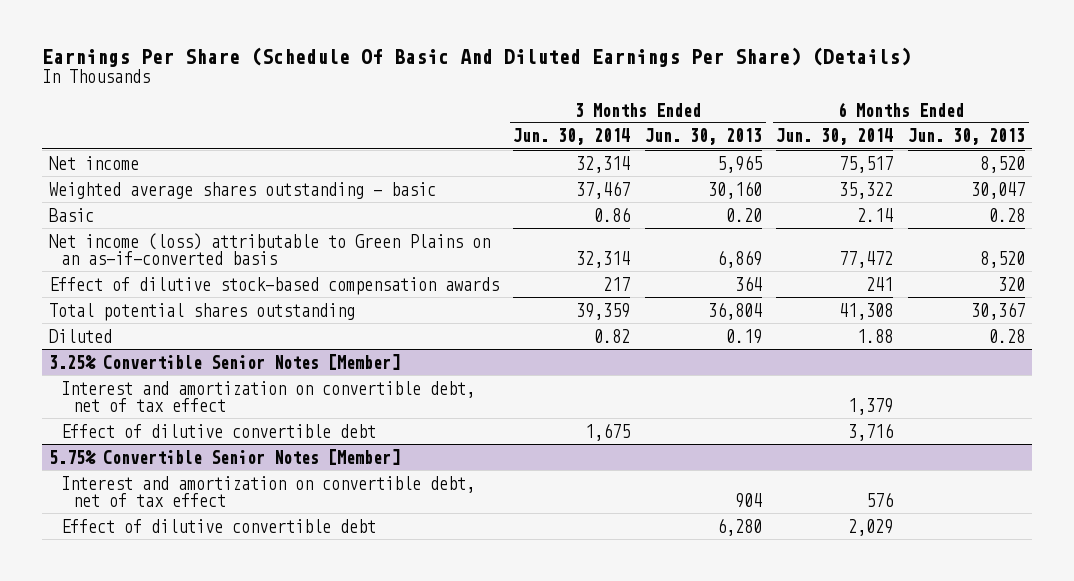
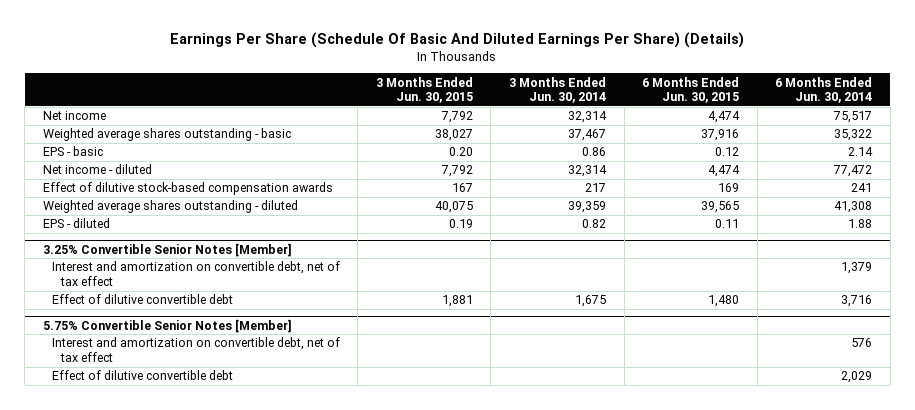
[644,128,762,146] Jun. 30, 2013 -> none
[907,128,1025,146] Jun. 30, 2013 -> none
none -> [375,76,473,104] 3 Months Ended Jun. 30, 2015
none -> [642,76,740,104] 6 Months Ended Jun. 30, 2015
[48,207,94,222] Basic -> [42,146,103,157] EPS - basic
[48,232,490,265] Net income (loss) attributable to Green Plains on an as-if-converted basis -> [42,164,152,175] Net income - diluted
[48,302,355,321] Total potential shares outstanding -> [42,200,298,214] Weighted average shares outstanding - diluted
[48,328,112,343] Diluted -> [42,218,110,229] EPS - diluted

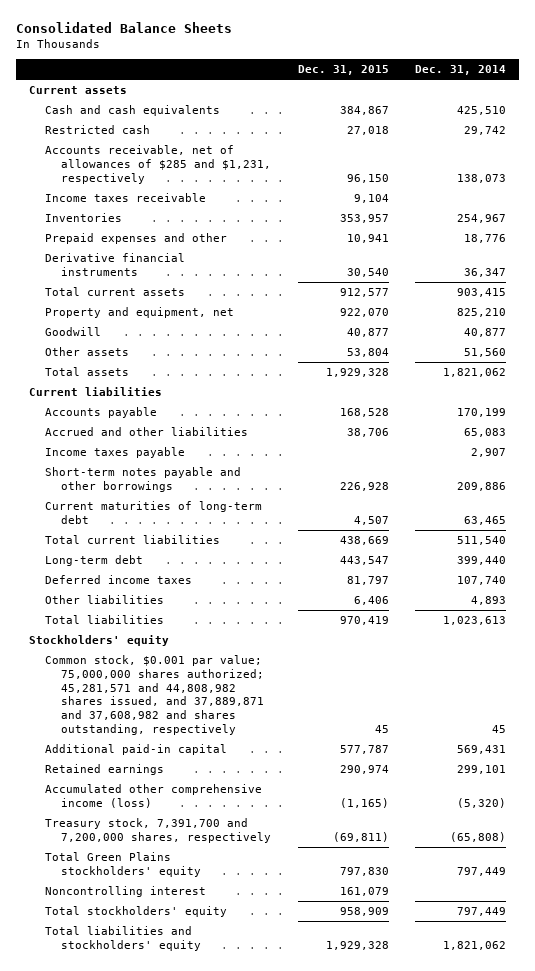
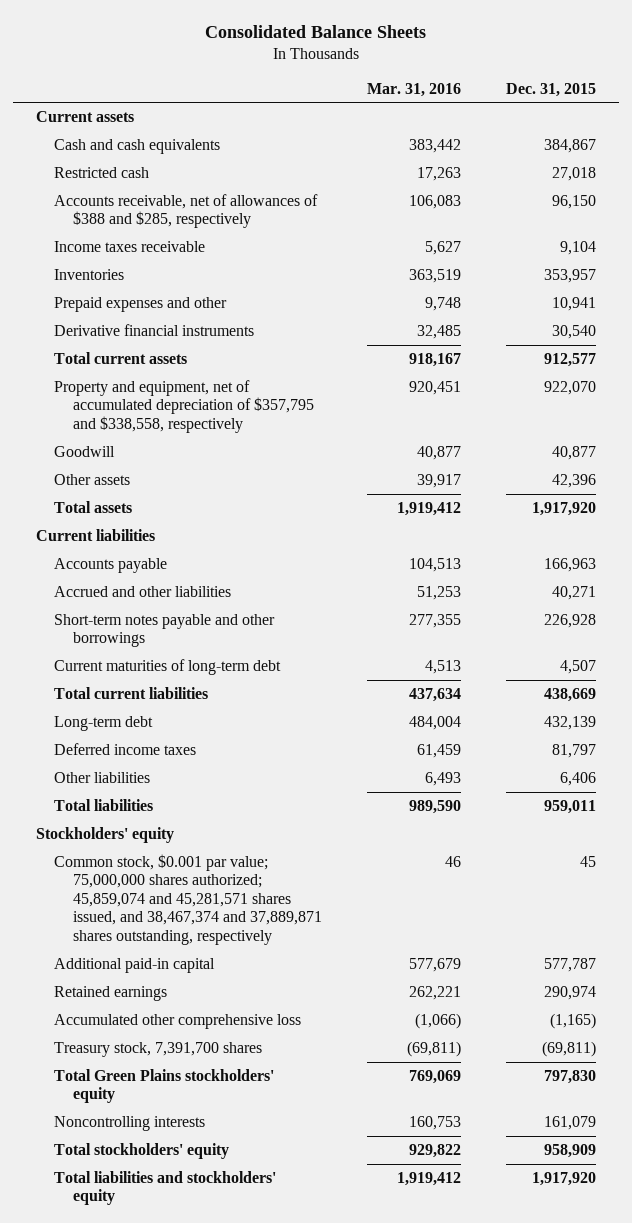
[415,65,507,76] Dec. 31, 2014 -> none
none -> [366,82,461,97] Mar. 31, 2016
[45,145,272,184] Accounts receivable, net of allowances of $285 and $1,231, respectively -> [54,193,319,229] Accounts receivable, net of allowances of $388 and $285, respectively
[45,307,235,319] Property and equipment, net -> [54,379,314,433] Property and equipment, net of accumulated depreciation of $357,795 and $338,558, respectively
[346,348,389,358] 53,804 -> [552,473,597,488] 42,396
[325,368,389,378] 1,929,328 -> [532,501,597,516] 1,917,920
[45,447,186,459] Income taxes payable -> none
[339,408,389,418] 168,528 -> [544,557,597,572] 166,963
[346,428,389,438] 38,706 -> [552,585,597,600] 40,271
[339,556,389,566] 443,547 -> [544,715,597,730] 432,139
[339,616,389,626] 970,419 -> [544,799,597,814] 959,011
[45,655,265,735] Common stock, $0.001 par value; 75,000,000 shares authorized; 45,281,571 and 44,808,982 shares issued, and 37,889,871 and 37,608,982 and shares outstanding, respectively -> [54,853,322,945] Common stock, $0.001 par value; 75,000,000 shares authorized; 45,859,074 and 45,281,571 shares issued, and 38,467,374 and 37,889,871 shares outstanding, respectively
[45,784,263,808] Accumulated other comprehensive income (loss) -> [54,1013,302,1029] Accumulated other comprehensive loss
[45,818,272,843] Treasury stock, 7,391,700 and 7,200,000 shares, respectively -> [54,1041,263,1057] Treasury stock, 7,391,700 shares
[45,886,207,898] Noncontrolling interest -> [54,1115,206,1131] Noncontrolling interests
[325,940,389,950] 1,929,328 -> [532,1171,597,1186] 1,917,920

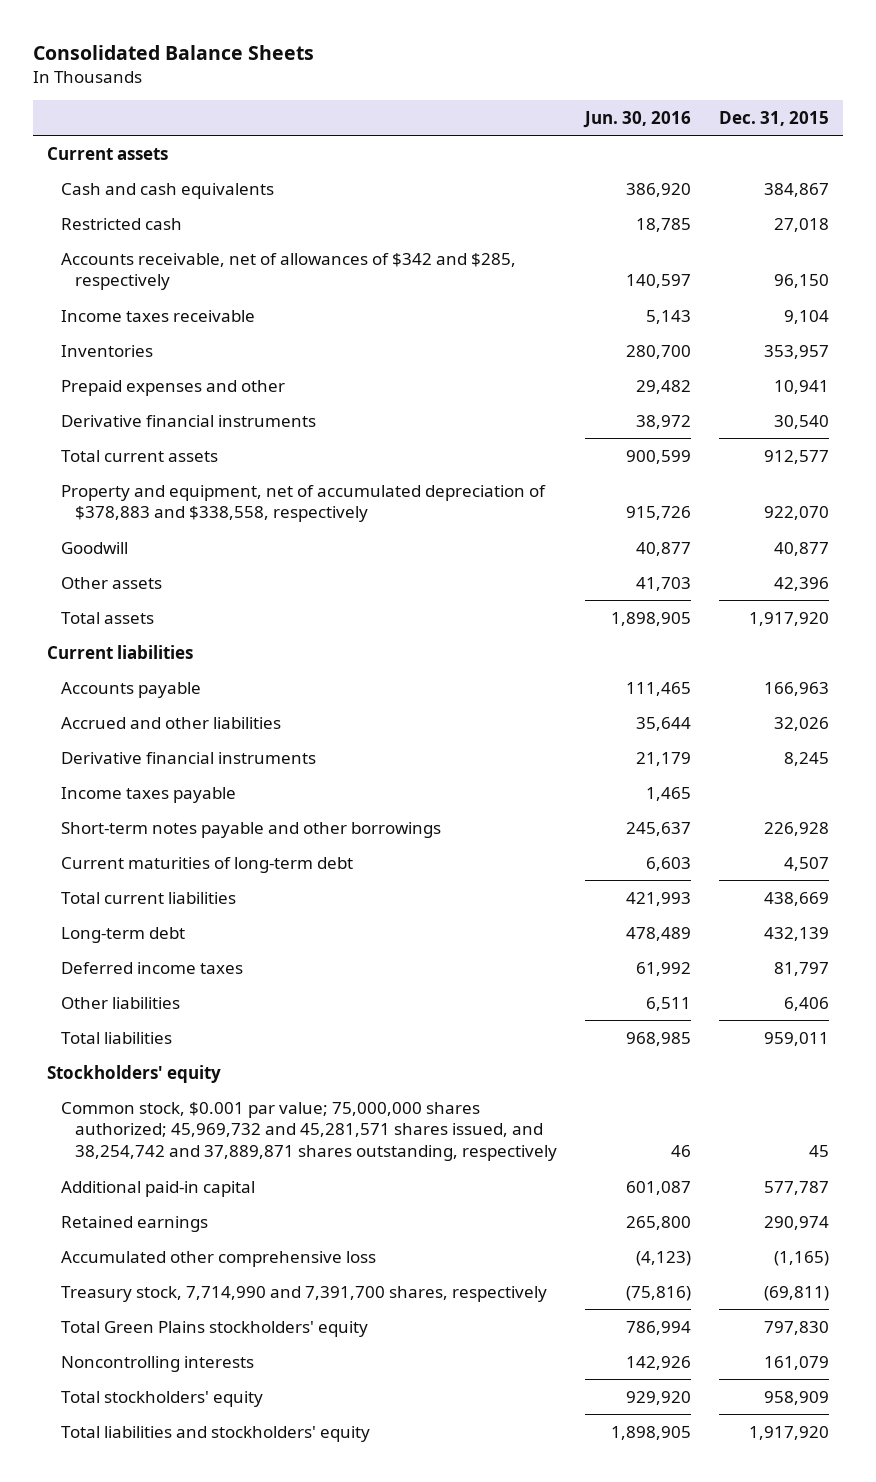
[366,82,461,97] Mar. 31, 2016 -> none
none -> [582,111,691,129] Jun. 30, 2016
[54,193,319,229] Accounts receivable, net of allowances of $388 and $285, respectively -> [61,252,517,291] Accounts receivable, net of allowances of $342 and $285, respectively
[54,379,314,433] Property and equipment, net of accumulated depreciation of $357,795 and $338,558, respectively -> [61,484,547,523] Property and equipment, net of accumulated depreciation of $378,883 and $338,558, respectively
[552,585,597,600] 40,271 -> [773,716,829,731] 32,026
none -> [61,751,317,764] Derivative financial instruments
none -> [61,786,237,803] Income taxes payable
[54,853,322,945] Common stock, $0.001 par value; 75,000,000 shares authorized; 45,859,074 and 45,281,571 shares issued, and 38,467,374 and 37,889,871 shares outstanding, respectively -> [61,1101,557,1162] Common stock, $0.001 par value; 75,000,000 shares authorized; 45,969,732 and 45,281,571 shares issued, and 38,254,742 and 37,889,871 shares outstanding, respectively
[54,1041,263,1057] Treasury stock, 7,391,700 shares -> [61,1285,548,1302] Treasury stock, 7,714,990 and 7,391,700 shares, respectively

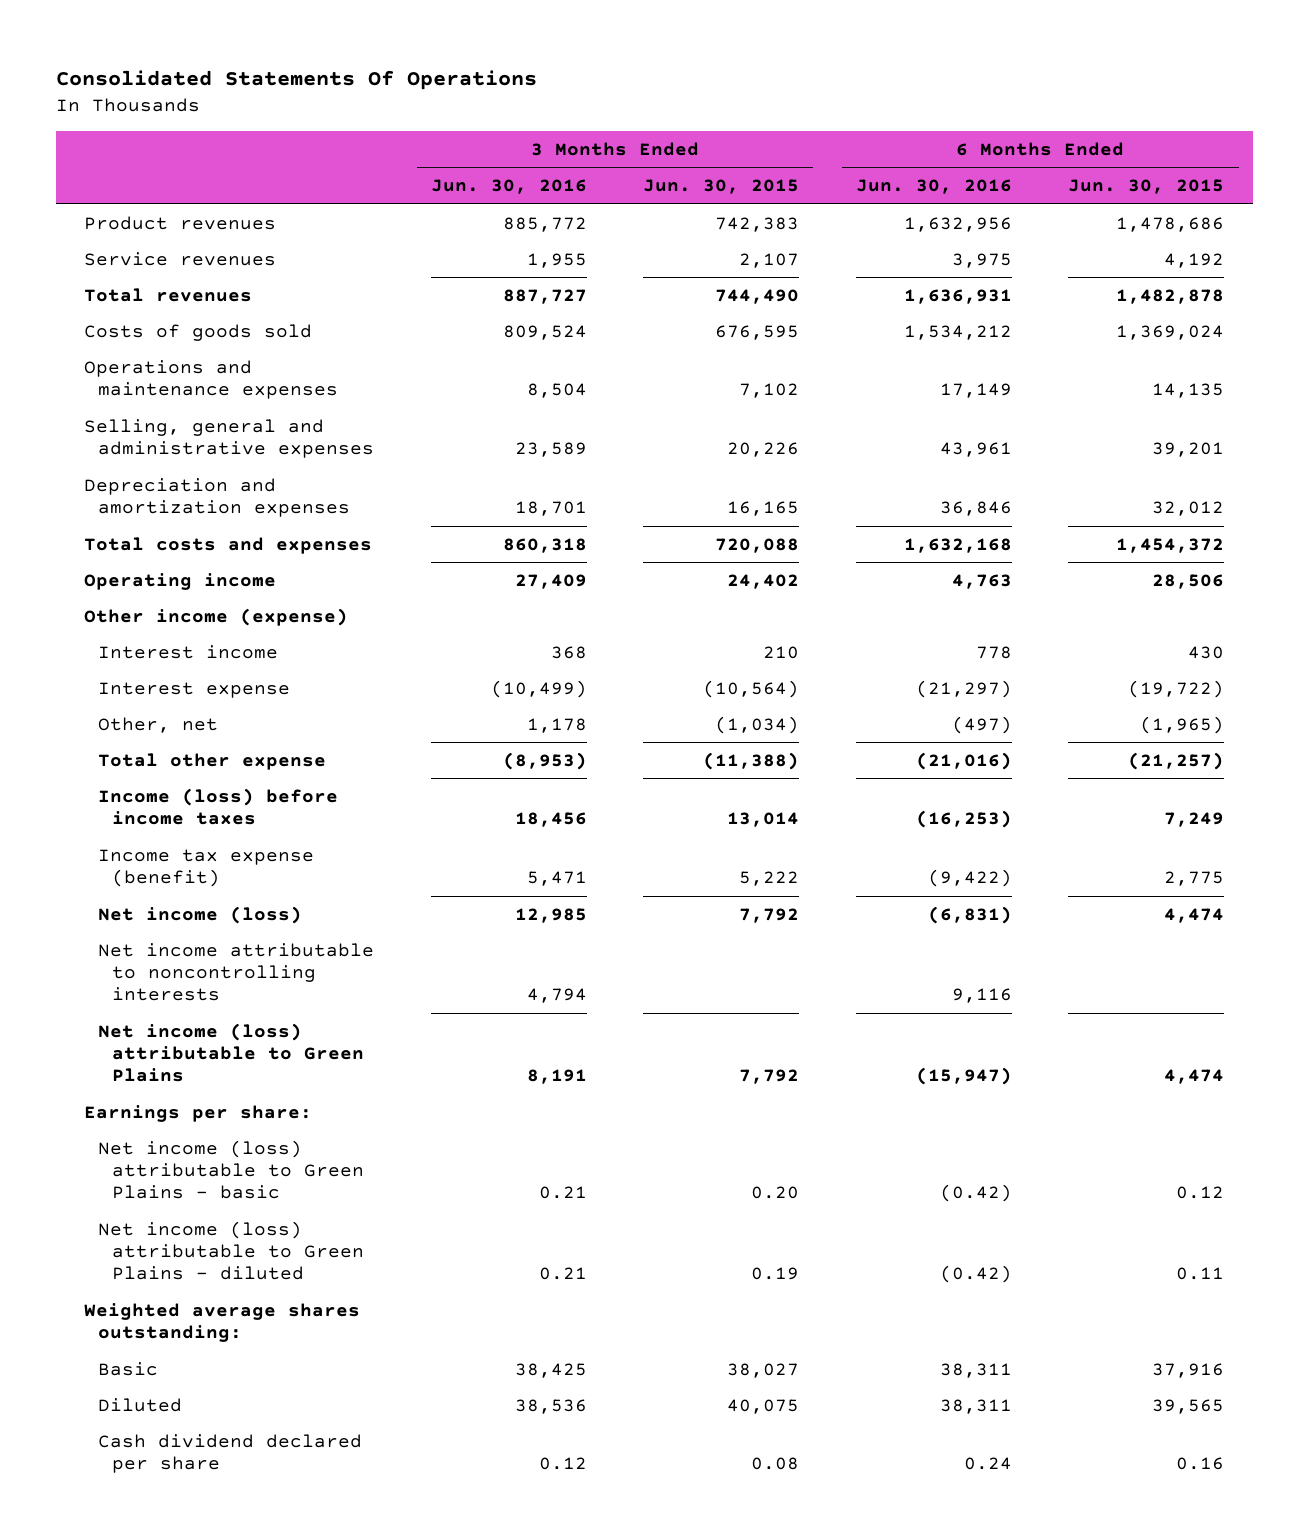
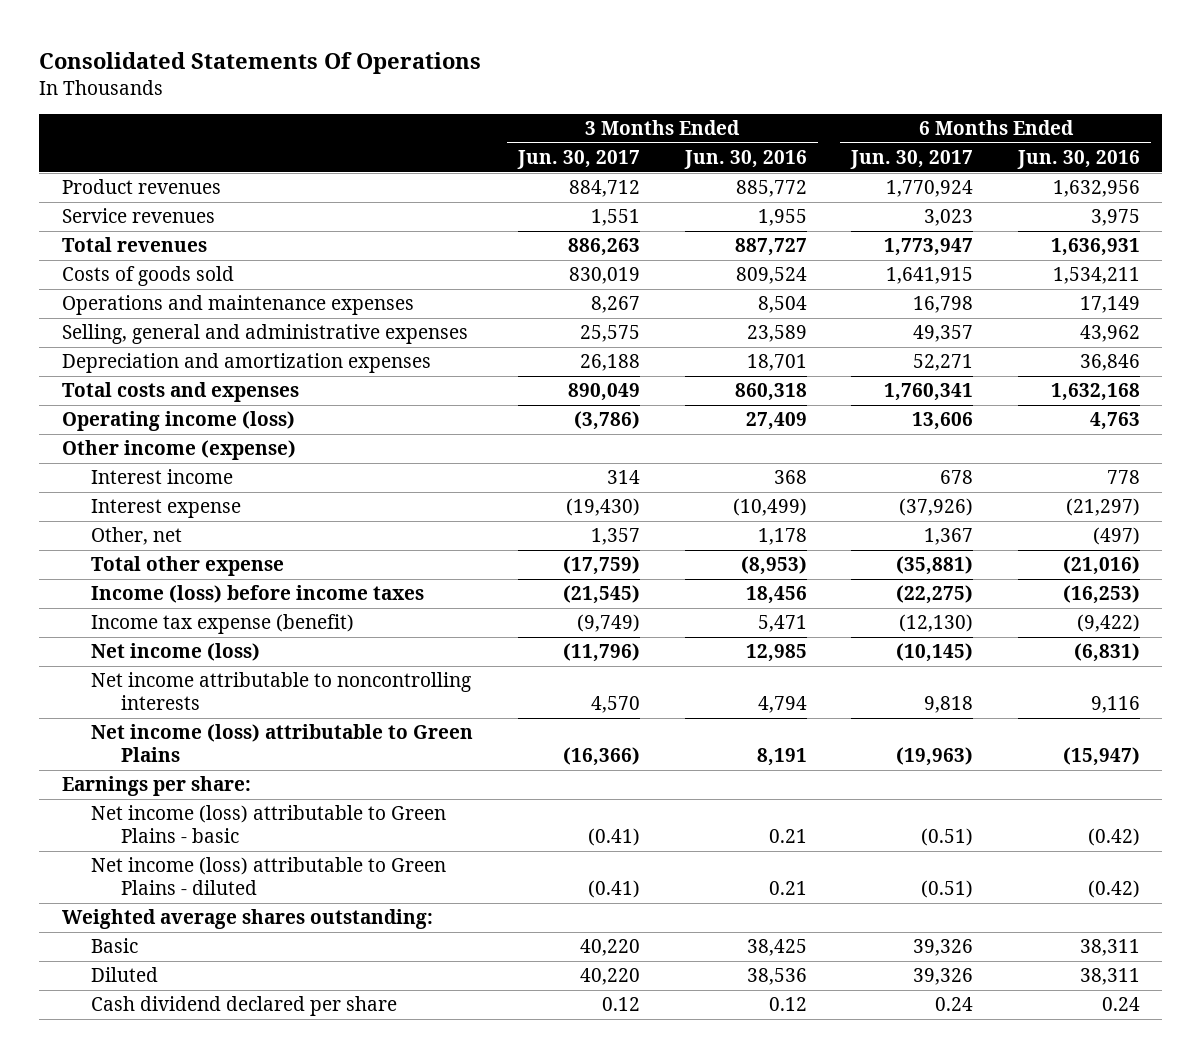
[643,179,800,195] Jun. 30, 2015 -> none
[1068,179,1225,195] Jun. 30, 2015 -> none
none -> [516,150,640,170] Jun. 30, 2017
none -> [850,150,974,170] Jun. 30, 2017
[903,324,1012,340] 1,534,212 -> [1052,267,1140,285] 1,534,211
[939,442,1012,458] 43,961 -> [1079,325,1140,343] 43,962
[83,572,276,590] Operating income -> [61,411,295,432] Operating income (loss)

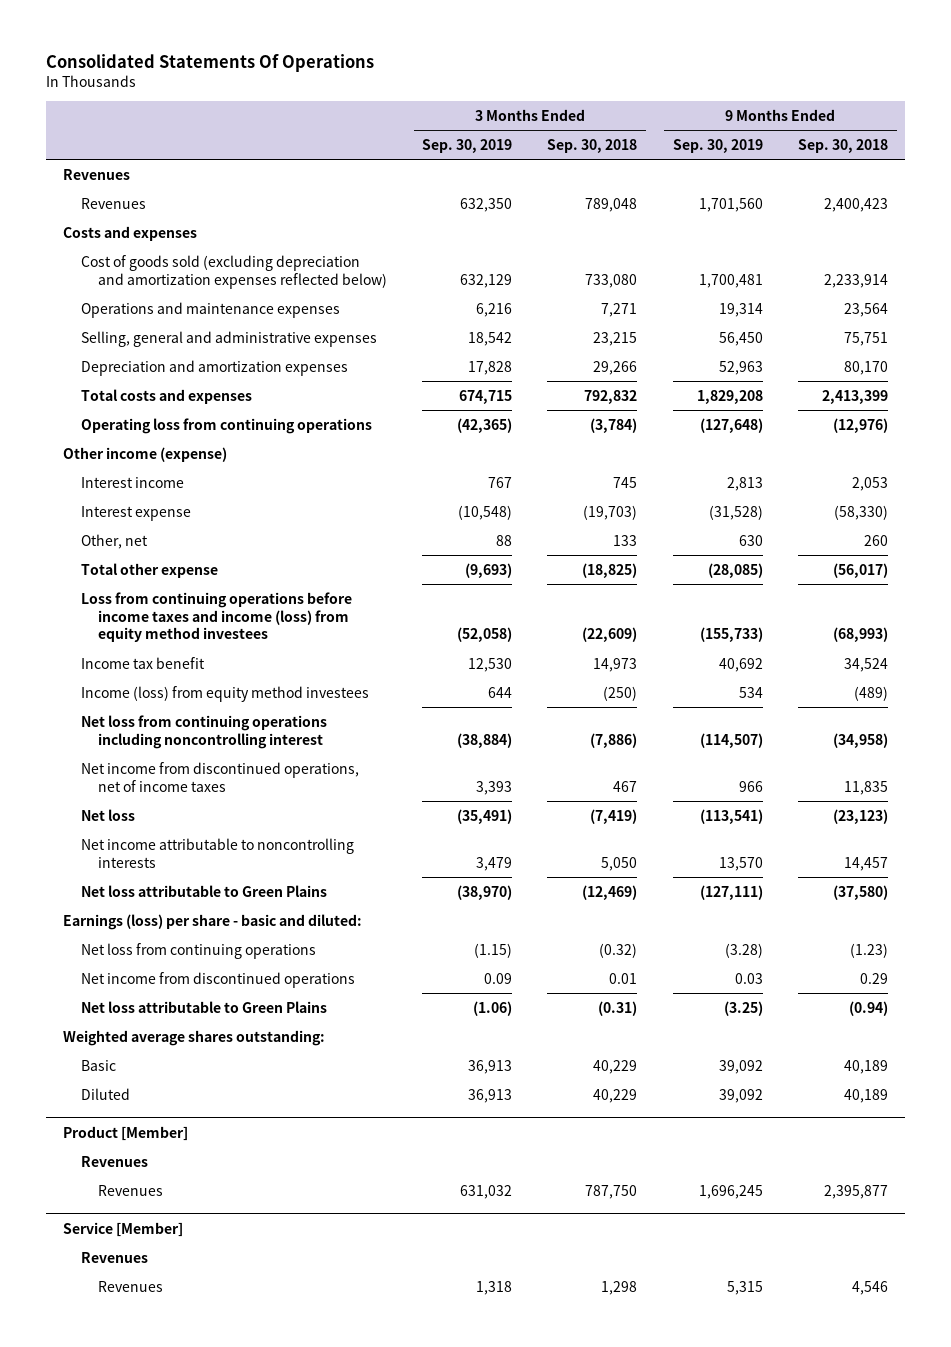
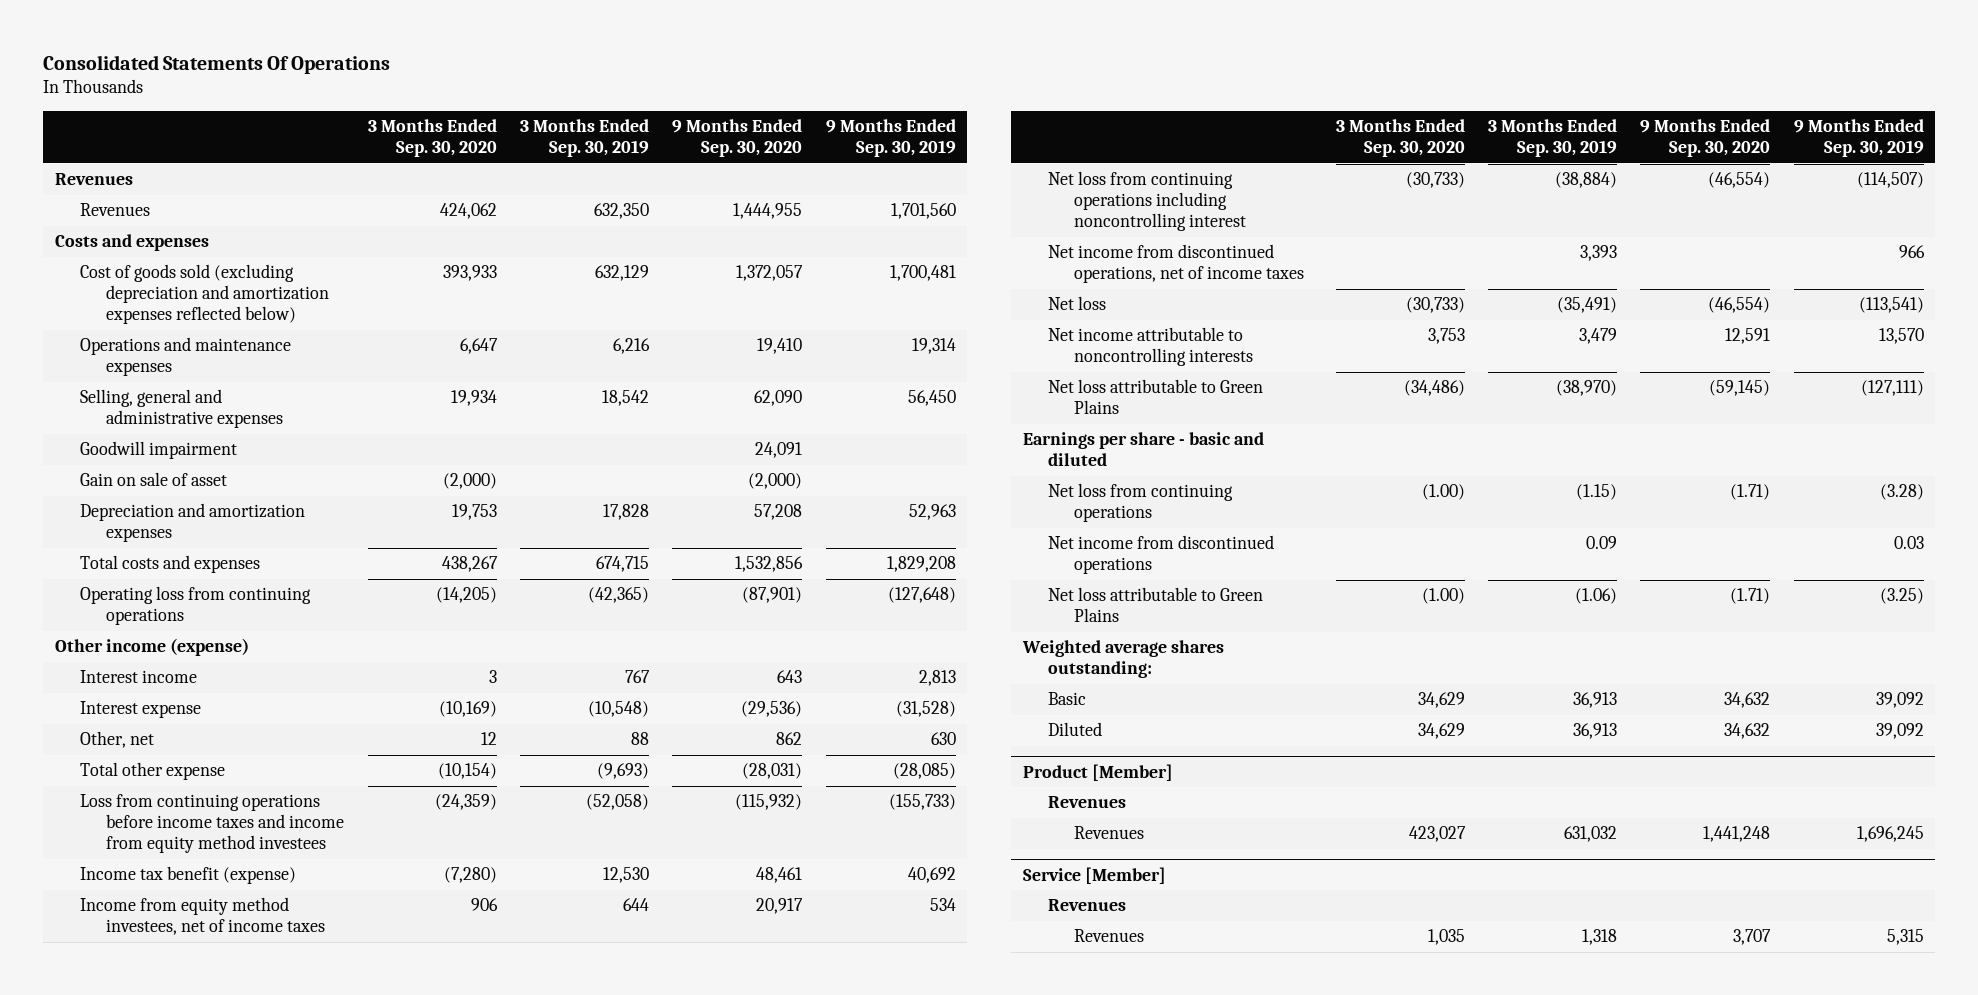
[547,138,638,153] Sep. 30, 2018 -> none
[797,138,888,153] Sep. 30, 2018 -> none
none -> [367,119,497,158] 3 Months Ended Sep. 30, 2020
none -> [672,119,803,158] 9 Months Ended Sep. 30, 2020
none -> [80,441,238,460] Goodwill impairment
none -> [80,472,228,487] Gain on sale of asset
[80,591,352,643] Loss from continuing operations before income taxes and income (loss) from equity method investees -> [80,794,345,854] Loss from continuing operations before income taxes and income from equity method investees
[80,656,205,669] Income tax benefit -> [80,866,297,885] Income tax benefit (expense)
[80,685,369,702] Income (loss) from equity method investees -> [80,897,326,936] Income from equity method investees, net of income taxes
[63,913,363,930] Earnings (loss) per share - basic and diluted: -> [1022,432,1264,467] Earnings per share - basic and diluted

